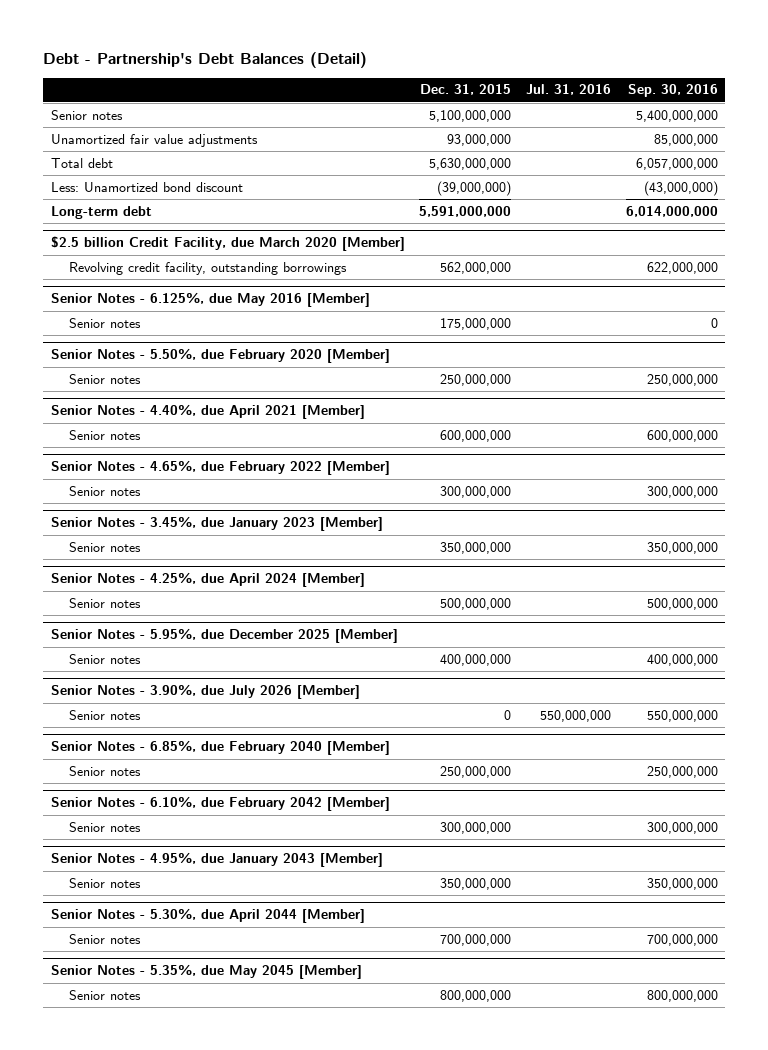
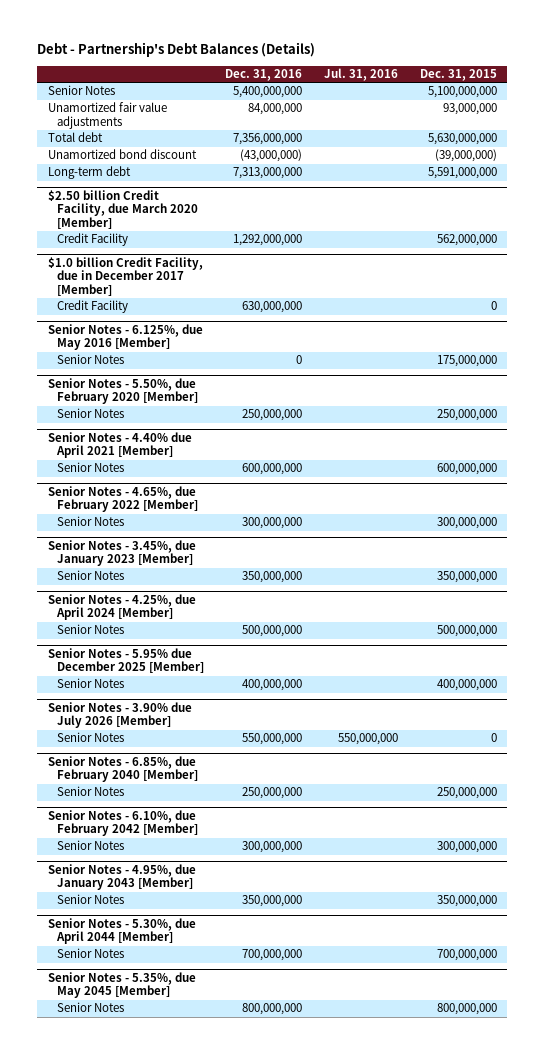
[43,52,368,69] Debt - Partnership's Debt Balances (Detail) -> [36,42,315,58] Debt - Partnership's Debt Balances (Details)
[627,84,718,98] Sep. 30, 2016 -> none
none -> [225,69,303,82] Dec. 31, 2016
[50,109,123,120] Senior notes -> [47,85,115,96] Senior Notes
[50,181,243,192] Less: Unamortized bond discount -> [47,149,197,160] Unamortized bond discount
[50,236,405,252] $2.5 billion Credit Facility, due March 2020 [Member] -> [47,190,198,229] $2.50 billion Credit Facility, due March 2020 [Member]
[68,261,347,275] Revolving credit facility, outstanding borrowings -> [56,233,128,247] Credit Facility
none -> [47,257,203,296] $1.0 billion Credit Facility, due in December 2017 [Member]
none -> [56,300,128,314] Credit Facility
[68,317,141,328] Senior notes -> [56,354,124,365] Senior Notes
[68,373,141,384] Senior notes -> [56,408,124,419] Senior Notes
[50,404,365,420] Senior Notes - 4.40%, due April 2021 [Member] -> [47,432,192,459] Senior Notes - 4.40% due April 2021 [Member]
[68,429,141,440] Senior notes -> [56,462,124,473] Senior Notes
[68,485,141,496] Senior notes -> [56,516,124,527] Senior Notes
[68,541,141,552] Senior notes -> [56,570,124,581] Senior Notes
[68,597,141,608] Senior notes -> [56,624,124,635] Senior Notes
[50,628,398,644] Senior Notes - 5.95%, due December 2025 [Member] -> [47,648,204,674] Senior Notes - 5.95% due December 2025 [Member]
[68,653,141,664] Senior notes -> [56,678,124,689] Senior Notes
[50,684,360,700] Senior Notes - 3.90%, due July 2026 [Member] -> [47,702,192,729] Senior Notes - 3.90% due July 2026 [Member]
[68,709,141,720] Senior notes -> [56,732,124,743] Senior Notes
[68,765,141,776] Senior notes -> [56,786,124,797] Senior Notes
[68,821,141,832] Senior notes -> [56,840,124,851] Senior Notes
[68,877,141,888] Senior notes -> [56,894,124,905] Senior Notes
[68,933,141,944] Senior notes -> [56,948,124,959] Senior Notes
[68,989,141,1000] Senior notes -> [56,1002,124,1013] Senior Notes

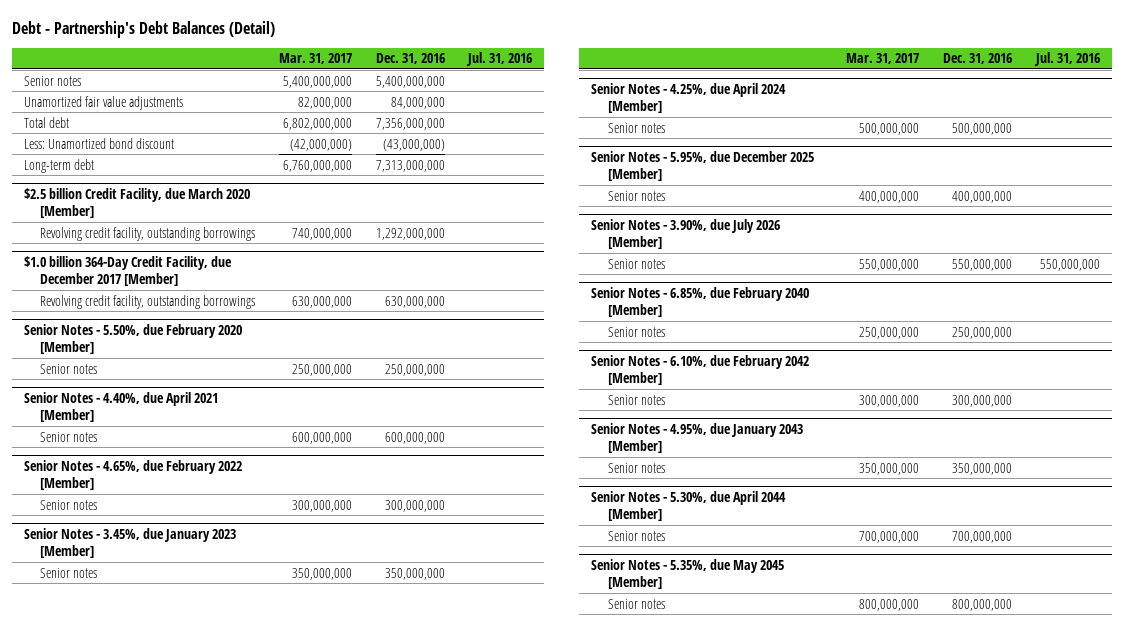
[36,42,315,58] Debt - Partnership's Debt Balances (Details) -> [11,20,275,38] Debt - Partnership's Debt Balances (Detail)
[419,69,497,82] Dec. 31, 2015 -> none
none -> [279,53,353,65] Mar. 31, 2017
[47,85,115,96] Senior Notes -> [23,75,81,86] Senior notes
[47,149,197,160] Unamortized bond discount -> [23,137,174,149] Less: Unamortized bond discount
[47,324,203,351] Senior Notes - 6.125%, due May 2016 [Member] -> none
[56,354,124,365] Senior Notes -> none
[47,190,198,229] $2.50 billion Credit Facility, due March 2020 [Member] -> [23,188,250,219] $2.5 billion Credit Facility, due March 2020 [Member]
[56,233,128,247] Credit Facility -> [40,226,256,241] Revolving credit facility, outstanding borrowings
[47,257,203,296] $1.0 billion Credit Facility, due in December 2017 [Member] -> [23,256,232,287] $1.0 billion 364-Day Credit Facility, due December 2017 [Member]
[56,300,128,314] Credit Facility -> [40,294,256,309] Revolving credit facility, outstanding borrowings
[56,408,124,419] Senior Notes -> [40,363,98,374] Senior notes
[47,432,192,459] Senior Notes - 4.40% due April 2021 [Member] -> [23,392,218,423] Senior Notes - 4.40%, due April 2021 [Member]
[56,462,124,473] Senior Notes -> [40,431,98,442] Senior notes
[56,516,124,527] Senior Notes -> [40,499,98,510] Senior notes
[56,570,124,581] Senior Notes -> [40,567,98,578] Senior notes
[56,624,124,635] Senior Notes -> [607,122,665,133] Senior notes
[47,648,204,674] Senior Notes - 5.95% due December 2025 [Member] -> [591,151,815,182] Senior Notes - 5.95%, due December 2025 [Member]
[56,678,124,689] Senior Notes -> [607,190,665,201] Senior notes
[47,702,192,729] Senior Notes - 3.90% due July 2026 [Member] -> [591,219,781,250] Senior Notes - 3.90%, due July 2026 [Member]
[56,732,124,743] Senior Notes -> [607,258,665,269] Senior notes
[56,786,124,797] Senior Notes -> [607,326,665,337] Senior notes
[56,840,124,851] Senior Notes -> [607,394,665,405] Senior notes
[56,894,124,905] Senior Notes -> [607,462,665,473] Senior notes
[56,948,124,959] Senior Notes -> [607,530,665,541] Senior notes
[56,1002,124,1013] Senior Notes -> [607,598,665,609] Senior notes

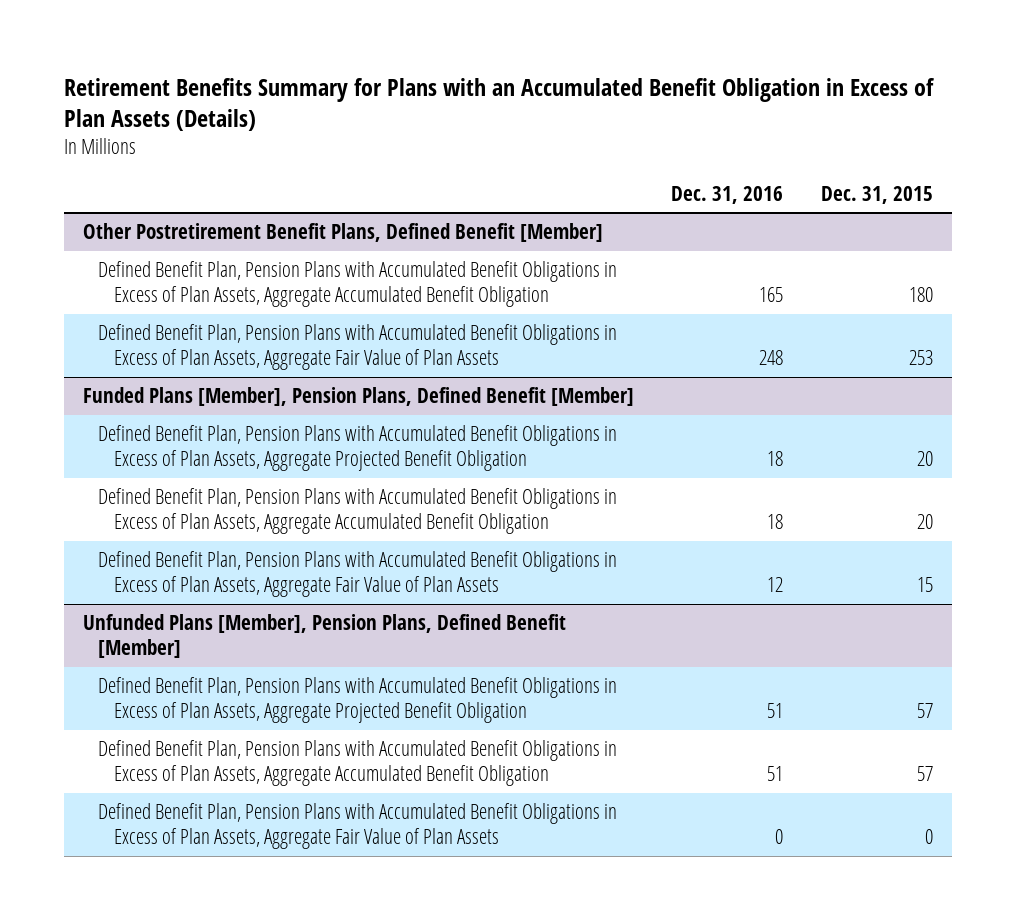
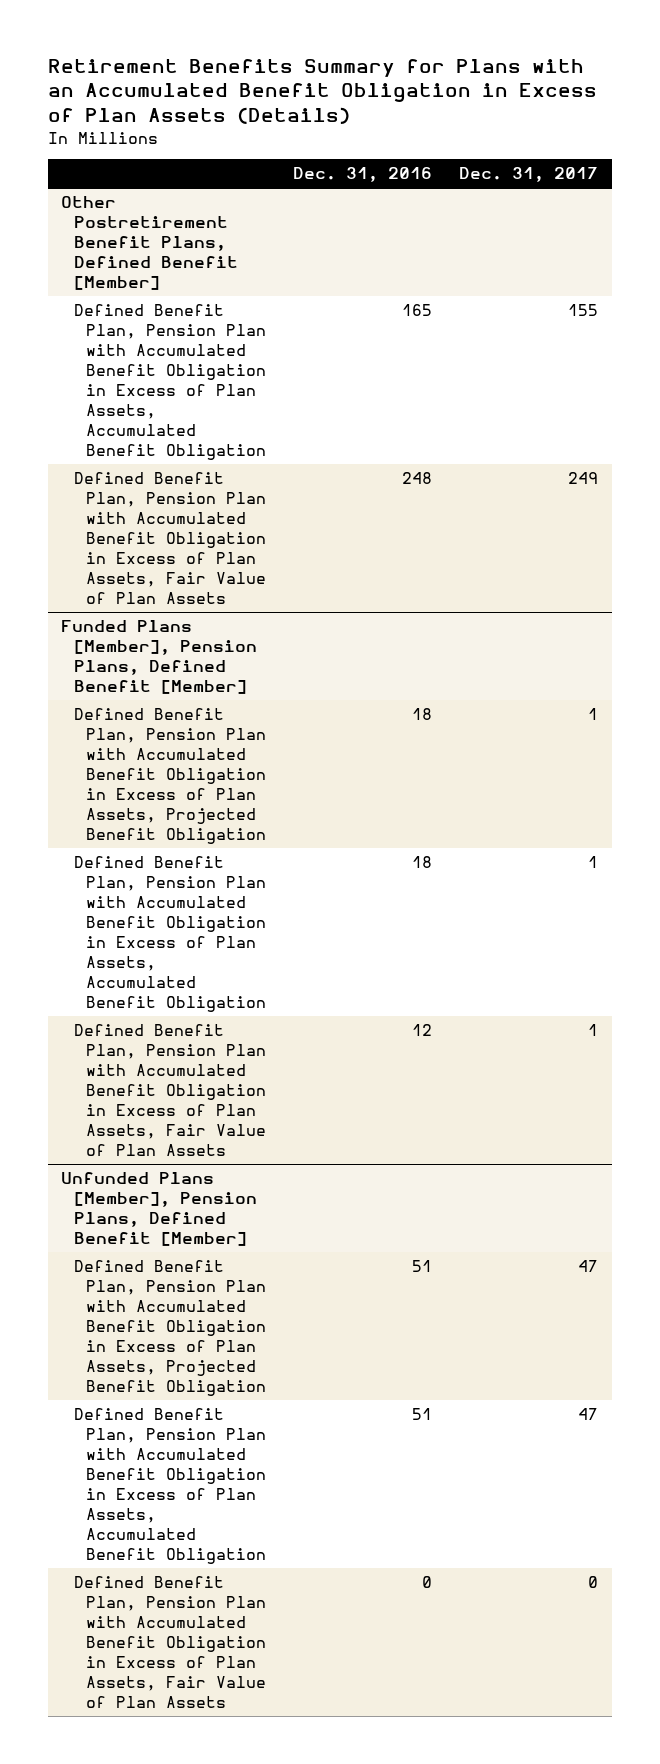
[820,185,933,204] Dec. 31, 2015 -> none
none -> [459,167,599,183] Dec. 31, 2017
[98,261,618,308] Defined Benefit Plan, Pension Plans with Accumulated Benefit Obligations in Excess of Plan Assets, Aggregate Accumulated Benefit Obligation -> [73,303,267,461] Defined Benefit Plan, Pension Plan with Accumulated Benefit Obligation in Excess of Plan Assets, Accumulated Benefit Obligation
[98,324,618,371] Defined Benefit Plan, Pension Plans with Accumulated Benefit Obligations in Excess of Plan Assets, Aggregate Fair Value of Plan Assets -> [73,471,267,605] Defined Benefit Plan, Pension Plan with Accumulated Benefit Obligation in Excess of Plan Assets, Fair Value of Plan Assets
[98,425,618,472] Defined Benefit Plan, Pension Plans with Accumulated Benefit Obligations in Excess of Plan Assets, Aggregate Projected Benefit Obligation -> [73,707,267,845] Defined Benefit Plan, Pension Plan with Accumulated Benefit Obligation in Excess of Plan Assets, Projected Benefit Obligation
[98,488,618,535] Defined Benefit Plan, Pension Plans with Accumulated Benefit Obligations in Excess of Plan Assets, Aggregate Accumulated Benefit Obligation -> [73,855,267,1013] Defined Benefit Plan, Pension Plan with Accumulated Benefit Obligation in Excess of Plan Assets, Accumulated Benefit Obligation
[98,551,618,598] Defined Benefit Plan, Pension Plans with Accumulated Benefit Obligations in Excess of Plan Assets, Aggregate Fair Value of Plan Assets -> [73,1023,267,1157] Defined Benefit Plan, Pension Plan with Accumulated Benefit Obligation in Excess of Plan Assets, Fair Value of Plan Assets
[98,677,618,724] Defined Benefit Plan, Pension Plans with Accumulated Benefit Obligations in Excess of Plan Assets, Aggregate Projected Benefit Obligation -> [73,1259,267,1397] Defined Benefit Plan, Pension Plan with Accumulated Benefit Obligation in Excess of Plan Assets, Projected Benefit Obligation
[98,740,618,787] Defined Benefit Plan, Pension Plans with Accumulated Benefit Obligations in Excess of Plan Assets, Aggregate Accumulated Benefit Obligation -> [73,1407,267,1565] Defined Benefit Plan, Pension Plan with Accumulated Benefit Obligation in Excess of Plan Assets, Accumulated Benefit Obligation
[98,803,618,850] Defined Benefit Plan, Pension Plans with Accumulated Benefit Obligations in Excess of Plan Assets, Aggregate Fair Value of Plan Assets -> [73,1575,267,1709] Defined Benefit Plan, Pension Plan with Accumulated Benefit Obligation in Excess of Plan Assets, Fair Value of Plan Assets

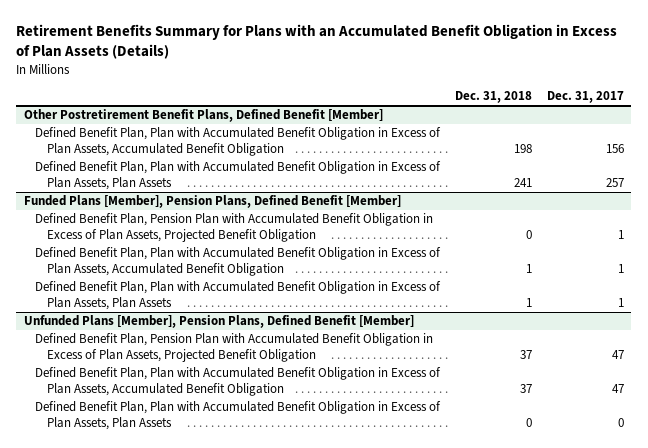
[293,167,433,183] Dec. 31, 2016 -> none
none -> [455,91,533,104] Dec. 31, 2018
[73,303,267,461] Defined Benefit Plan, Pension Plan with Accumulated Benefit Obligation in Excess of Plan Assets, Accumulated Benefit Obligation -> [35,127,442,156] Defined Benefit Plan, Plan with Accumulated Benefit Obligation in Excess of Plan Assets, Accumulated Benefit Obligation
[568,303,599,316] 155 -> [606,143,625,153] 156
[73,471,267,605] Defined Benefit Plan, Pension Plan with Accumulated Benefit Obligation in Excess of Plan Assets, Fair Value of Plan Assets -> [35,161,442,190] Defined Benefit Plan, Plan with Accumulated Benefit Obligation in Excess of Plan Assets, Plan Assets
[568,471,599,484] 249 -> [606,177,625,187] 257
[73,855,267,1013] Defined Benefit Plan, Pension Plan with Accumulated Benefit Obligation in Excess of Plan Assets, Accumulated Benefit Obligation -> [35,247,442,276] Defined Benefit Plan, Plan with Accumulated Benefit Obligation in Excess of Plan Assets, Accumulated Benefit Obligation
[73,1023,267,1157] Defined Benefit Plan, Pension Plan with Accumulated Benefit Obligation in Excess of Plan Assets, Fair Value of Plan Assets -> [35,281,442,310] Defined Benefit Plan, Plan with Accumulated Benefit Obligation in Excess of Plan Assets, Plan Assets
[73,1407,267,1565] Defined Benefit Plan, Pension Plan with Accumulated Benefit Obligation in Excess of Plan Assets, Accumulated Benefit Obligation -> [35,367,442,396] Defined Benefit Plan, Plan with Accumulated Benefit Obligation in Excess of Plan Assets, Accumulated Benefit Obligation
[73,1575,267,1709] Defined Benefit Plan, Pension Plan with Accumulated Benefit Obligation in Excess of Plan Assets, Fair Value of Plan Assets -> [35,401,442,430] Defined Benefit Plan, Plan with Accumulated Benefit Obligation in Excess of Plan Assets, Plan Assets

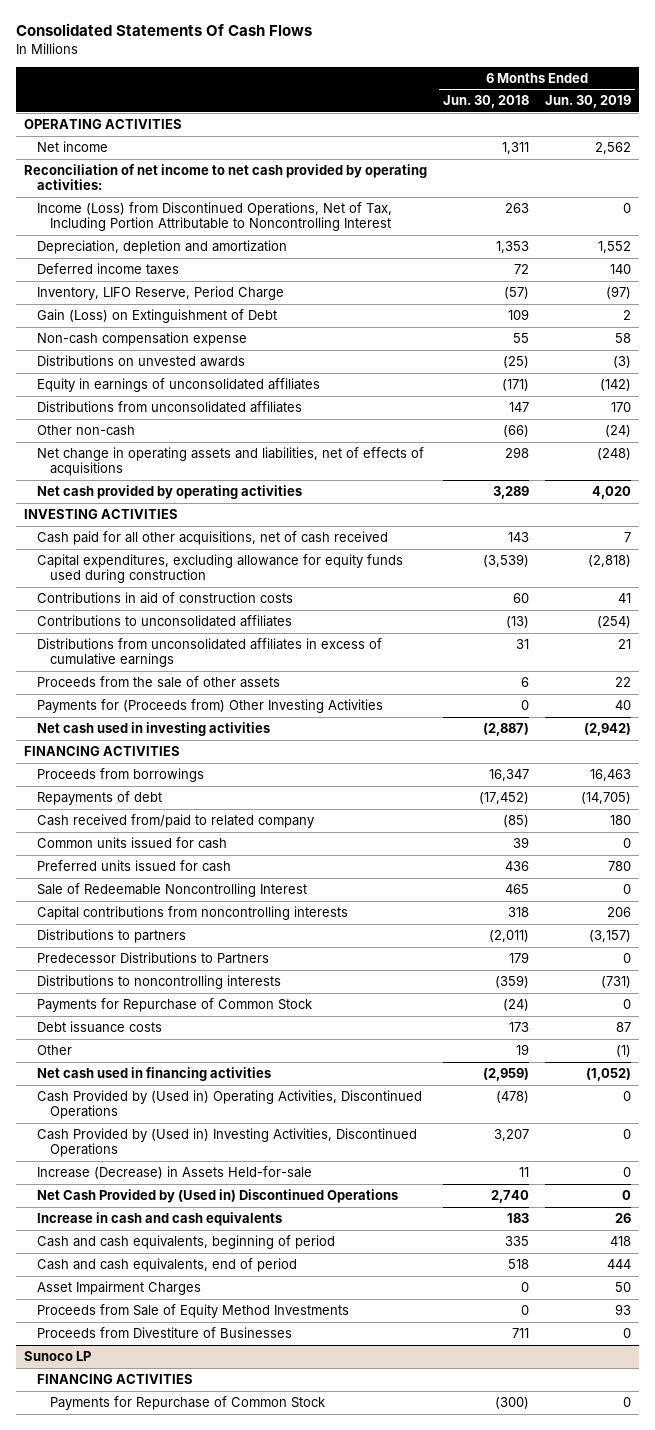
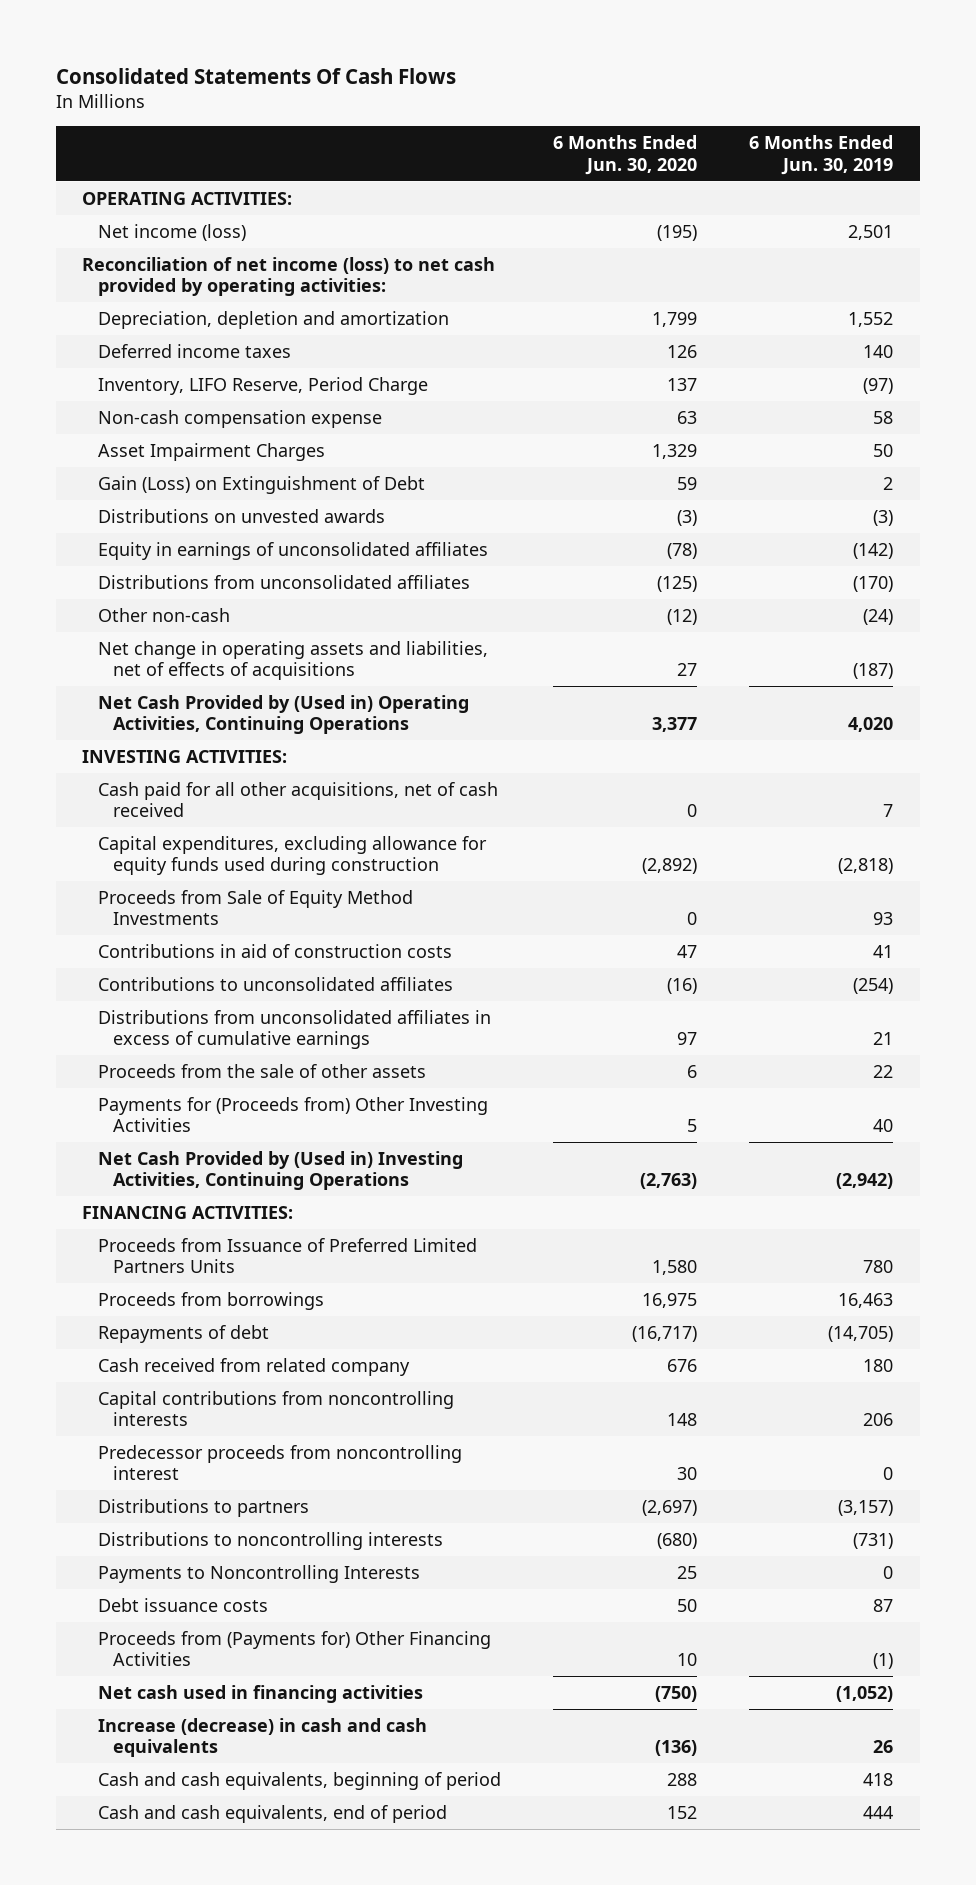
[442,95,529,109] Jun. 30, 2018 -> none
none -> [553,135,698,175] 6 Months Ended Jun. 30, 2020
[36,202,392,232] Income (Loss) from Discontinued Operations, Net of Tax, Including Portion Attributable to Noncontrolling Interest -> none
[24,119,183,130] OPERATING ACTIVITIES -> [82,191,293,205] OPERATING ACTIVITIES:
[36,141,108,153] Net income -> [97,223,246,241] Net income (loss)
[594,142,631,155] 2,562 -> [848,224,894,240] 2,501
[24,164,428,191] Reconciliation of net income to net cash provided by operating activities: -> [82,256,496,297] Reconciliation of net income (loss) to net cash provided by operating activities:
[36,1281,201,1296] Asset Impairment Charges -> [97,442,325,461] Asset Impairment Charges
[36,309,277,324] Gain (Loss) on Extinguishment of Debt -> [97,475,425,494] Gain (Loss) on Extinguishment of Debt
[610,402,631,413] 170 -> [853,575,894,592] (170)
[596,448,631,461] (248) -> [853,663,894,680] (187)
[36,485,302,500] Net cash provided by operating activities -> [97,694,469,735] Net Cash Provided by (Used in) Operating Activities, Continuing Operations
[24,509,179,520] INVESTING ACTIVITIES -> [82,749,288,763] INVESTING ACTIVITIES:
[36,1304,349,1319] Proceeds from Sale of Equity Method Investments -> [97,889,413,926] Proceeds from Sale of Equity Method Investments
[36,722,270,737] Net cash used in investing activities -> [97,1150,463,1191] Net Cash Provided by (Used in) Investing Activities, Continuing Operations
[24,746,181,757] FINANCING ACTIVITIES -> [82,1205,294,1219] FINANCING ACTIVITIES:
none -> [97,1237,477,1274] Proceeds from Issuance of Preferred Limited Partners Units
[36,837,227,850] Common units issued for cash -> none
[36,860,231,873] Preferred units issued for cash -> none
[36,883,307,898] Sale of Redeemable Noncontrolling Interest -> none
[36,814,314,829] Cash received from/paid to related company -> [97,1357,410,1376] Cash received from related company
none -> [97,1444,462,1481] Predecessor proceeds from noncontrolling interest
[36,952,269,965] Predecessor Distributions to Partners -> none
[36,998,312,1013] Payments for Repurchase of Common Stock -> none
none -> [97,1564,420,1583] Payments to Noncontrolling Interests
[36,1045,72,1056] Other -> [97,1630,491,1667] Proceeds from (Payments for) Other Financing Activities
[36,1090,422,1120] Cash Provided by (Used in) Operating Activities, Discontinued Operations -> none
[36,1128,417,1158] Cash Provided by (Used in) Investing Activities, Discontinued Operations -> none
[36,1166,312,1180] Increase (Decrease) in Assets Held-for-sale -> none
[36,1189,398,1204] Net Cash Provided by (Used in) Discontinued Operations -> none
[36,1212,282,1227] Increase in cash and cash equivalents -> [97,1717,427,1758] Increase (decrease) in cash and cash equivalents
[36,1327,292,1339] Proceeds from Divestiture of Businesses -> none
[24,1351,92,1362] Sunoco LP -> none
[36,1374,193,1385] FINANCING ACTIVITIES -> none
[49,1396,325,1411] Payments for Repurchase of Common Stock -> none

